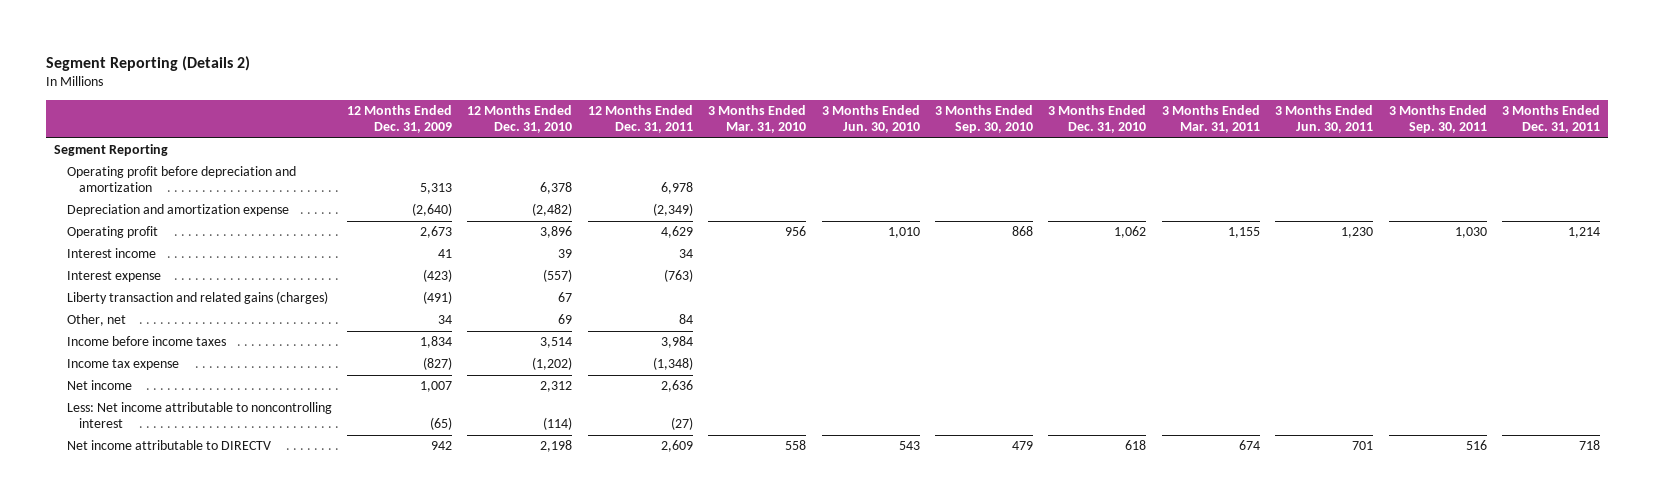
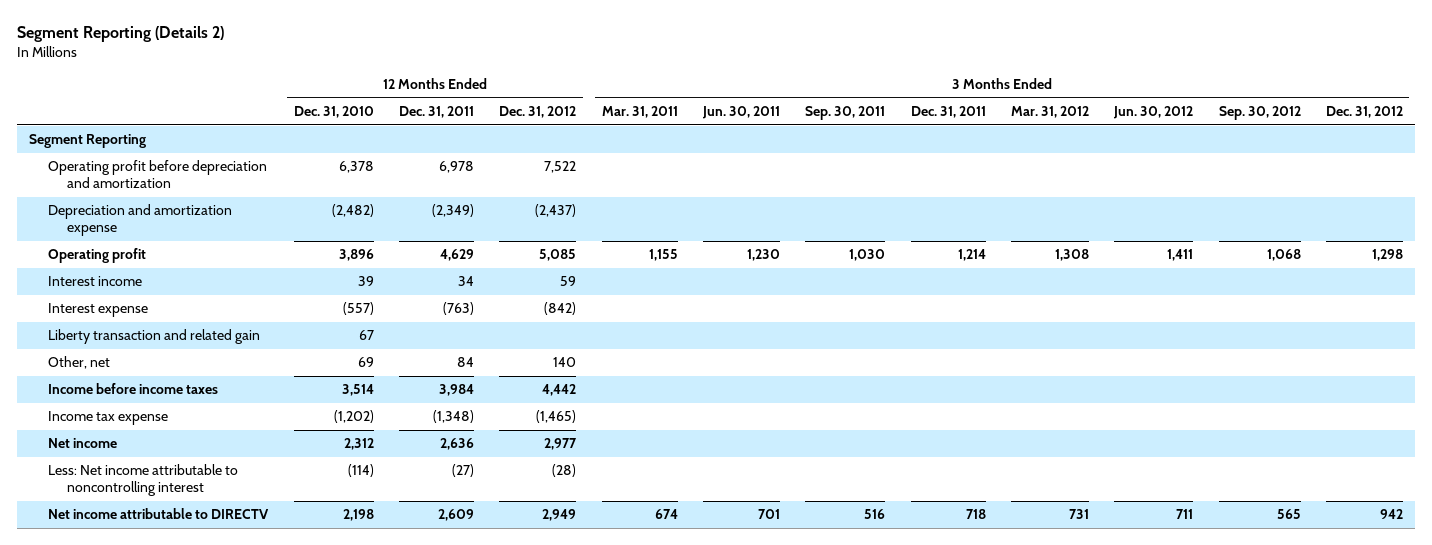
[346,105,452,134] 12 Months Ended Dec. 31, 2009 -> none
[708,105,807,134] 3 Months Ended Mar. 31, 2010 -> none
[821,105,920,134] 3 Months Ended Jun. 30, 2010 -> none
[935,105,1034,134] 3 Months Ended Sep. 30, 2010 -> none
[1048,105,1147,134] 3 Months Ended Dec. 31, 2010 -> none
none -> [499,105,577,118] Dec. 31, 2012
none -> [1010,105,1089,118] Mar. 31, 2012
none -> [1113,105,1194,119] Jun. 30, 2012
none -> [1218,105,1301,120] Sep. 30, 2012
none -> [1325,105,1403,118] Dec. 31, 2012
[66,291,328,305] Liberty transaction and related gains (charges) -> [48,329,261,345] Liberty transaction and related gain

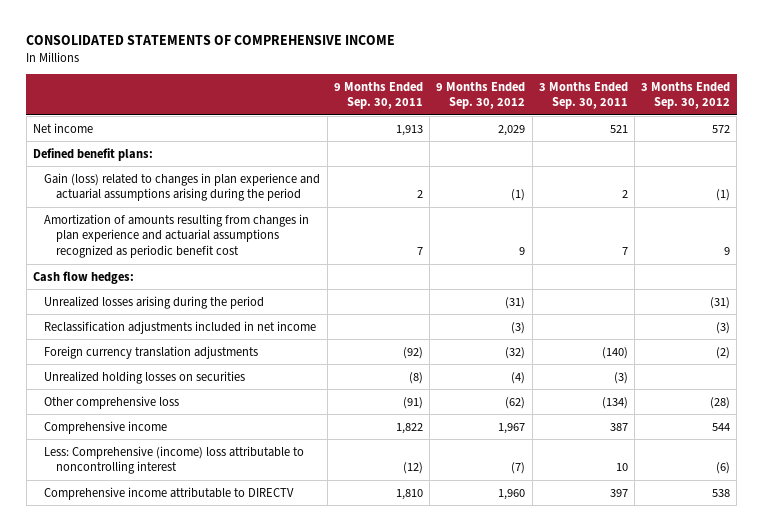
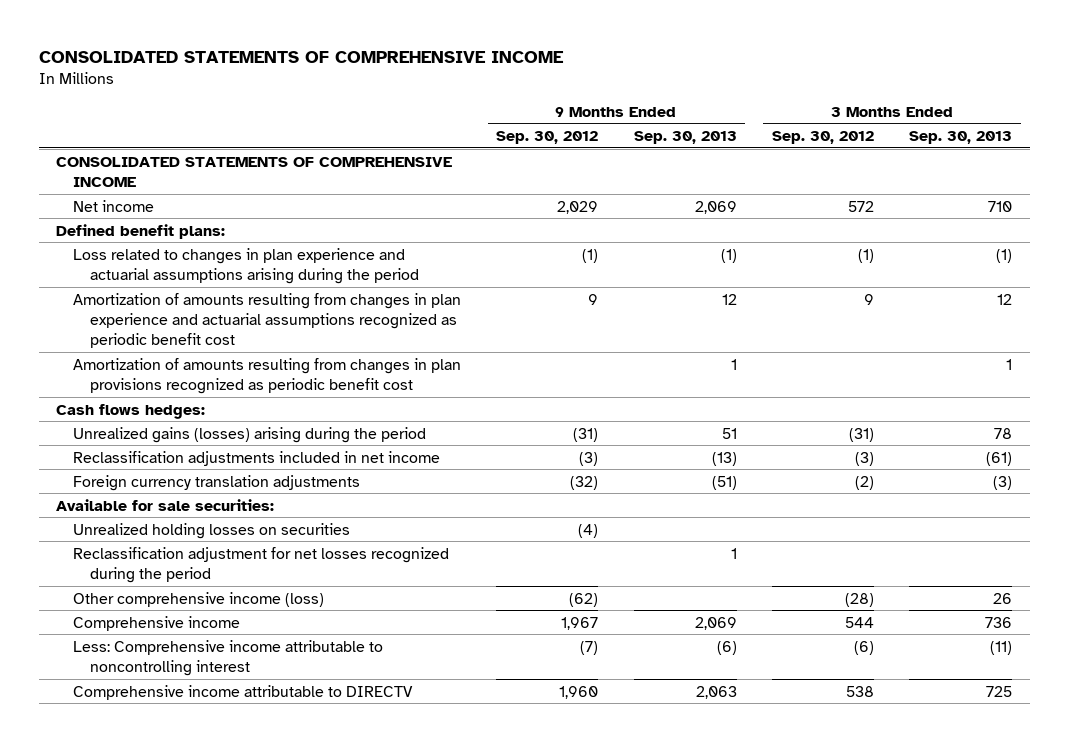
[333,81,423,110] 9 Months Ended Sep. 30, 2011 -> none
[538,81,628,110] 3 Months Ended Sep. 30, 2011 -> none
none -> [633,131,737,145] Sep. 30, 2013
none -> [909,131,1013,145] Sep. 30, 2013
none -> [56,156,453,187] CONSOLIDATED STATEMENTS OF COMPREHENSIVE INCOME
[44,172,321,202] Gain (loss) related to changes in plan experience and actuarial assumptions arising during the period -> [73,247,419,284] Loss related to changes in plan experience and actuarial assumptions arising during the period
none -> [73,357,462,394] Amortization of amounts resulting from changes in plan provisions recognized as periodic benefit cost
[32,270,134,284] Cash flow hedges: -> [56,403,206,419] Cash flows hedges:
[44,295,265,309] Unrealized losses arising during the period -> [73,426,427,443] Unrealized gains (losses) arising during the period
none -> [56,498,275,511] Available for sale securities:
none -> [73,546,450,583] Reclassification adjustment for net losses recognized during the period
[44,395,180,409] Other comprehensive loss -> [73,591,325,607] Other comprehensive income (loss)
[44,445,305,475] Less: Comprehensive (income) loss attributable to noncontrolling interest -> [73,639,384,676] Less: Comprehensive income attributable to noncontrolling interest

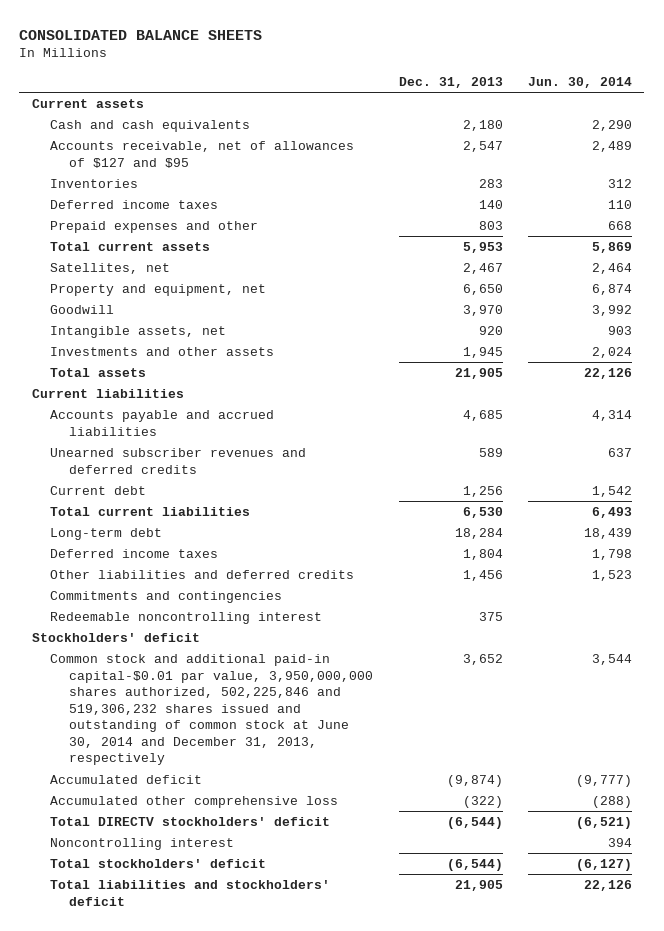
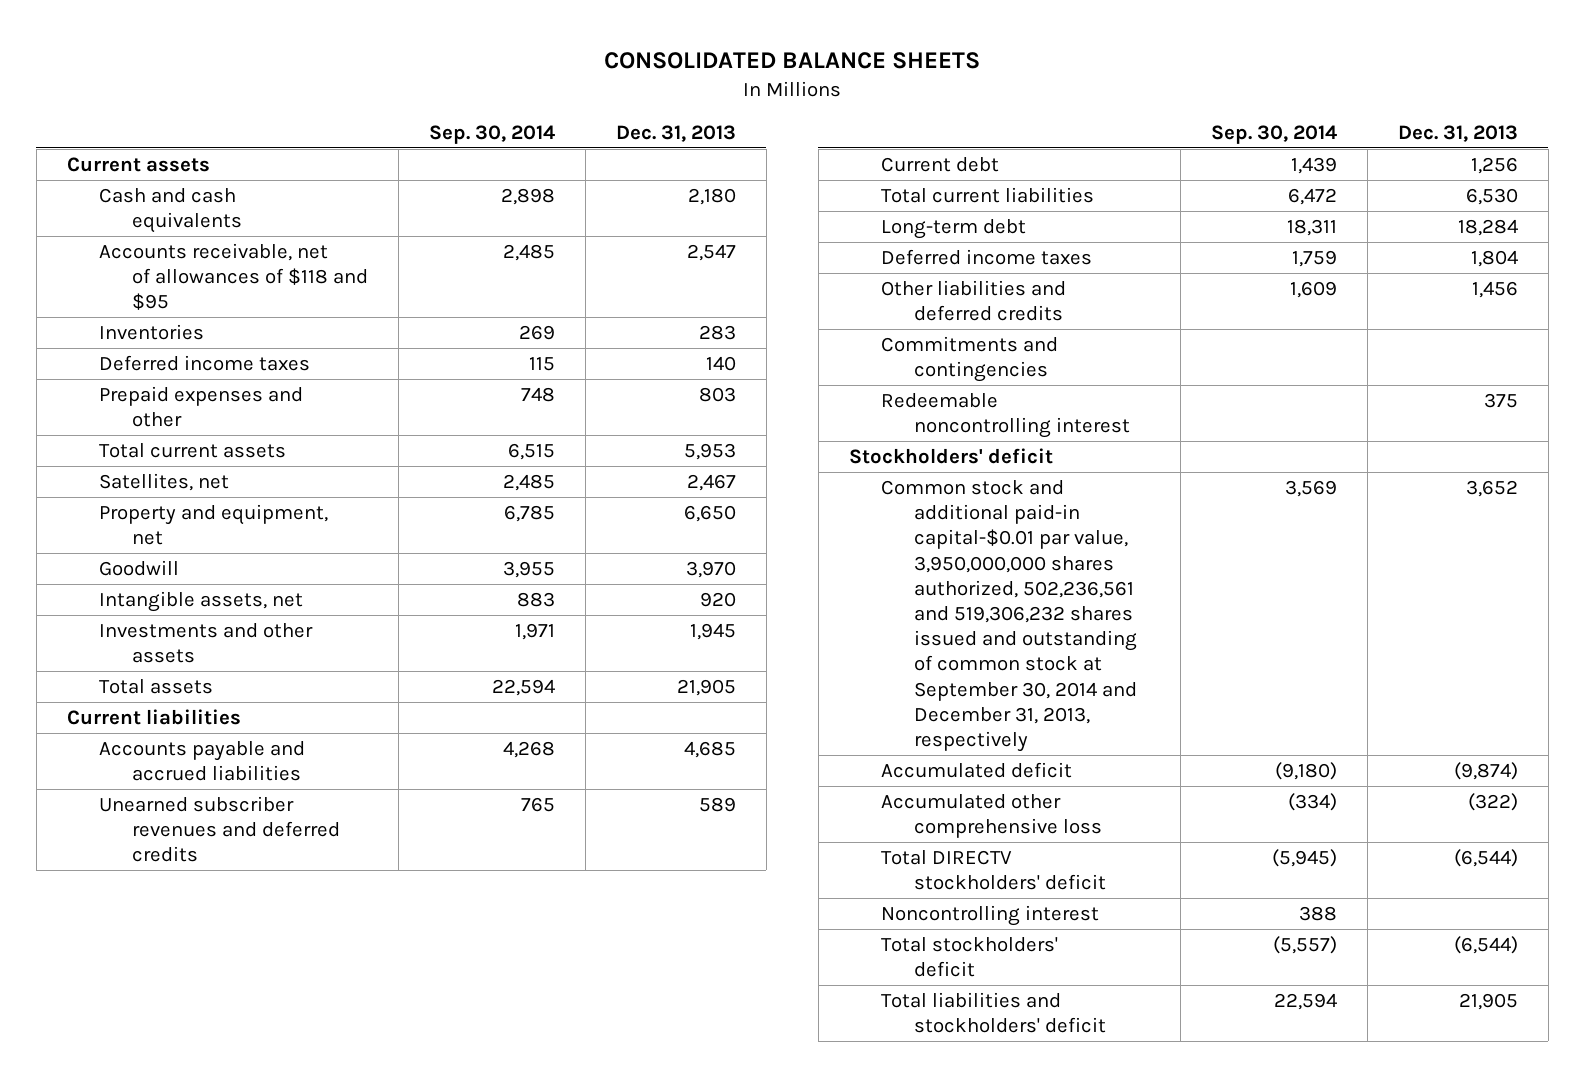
[527,76,632,88] Jun. 30, 2014 -> none
none -> [428,124,555,144] Sep. 30, 2014
[50,141,355,168] Accounts receivable, net of allowances of $127 and $95 -> [99,242,368,311] Accounts receivable, net of allowances of $118 and $95
[50,654,374,766] Common stock and additional paid-in capital-$0.01 par value, 3,950,000,000 shares authorized, 502,225,846 and 519,306,232 shares issued and outstanding of common stock at June 30, 2014 and December 31, 2013, respectively -> [881,479,1137,753] Common stock and additional paid-in capital-$0.01 par value, 3,950,000,000 shares authorized, 502,236,561 and 519,306,232 shares issued and outstanding of common stock at September 30, 2014 and December 31, 2013, respectively

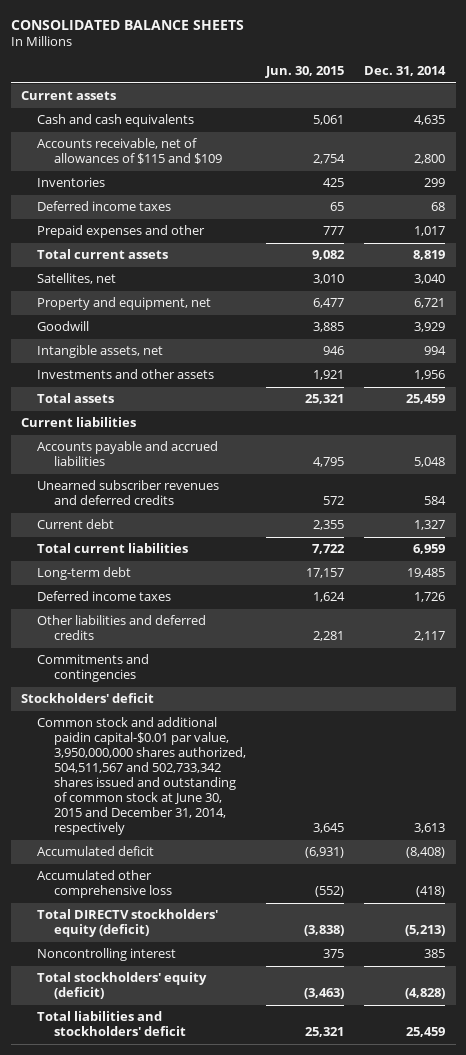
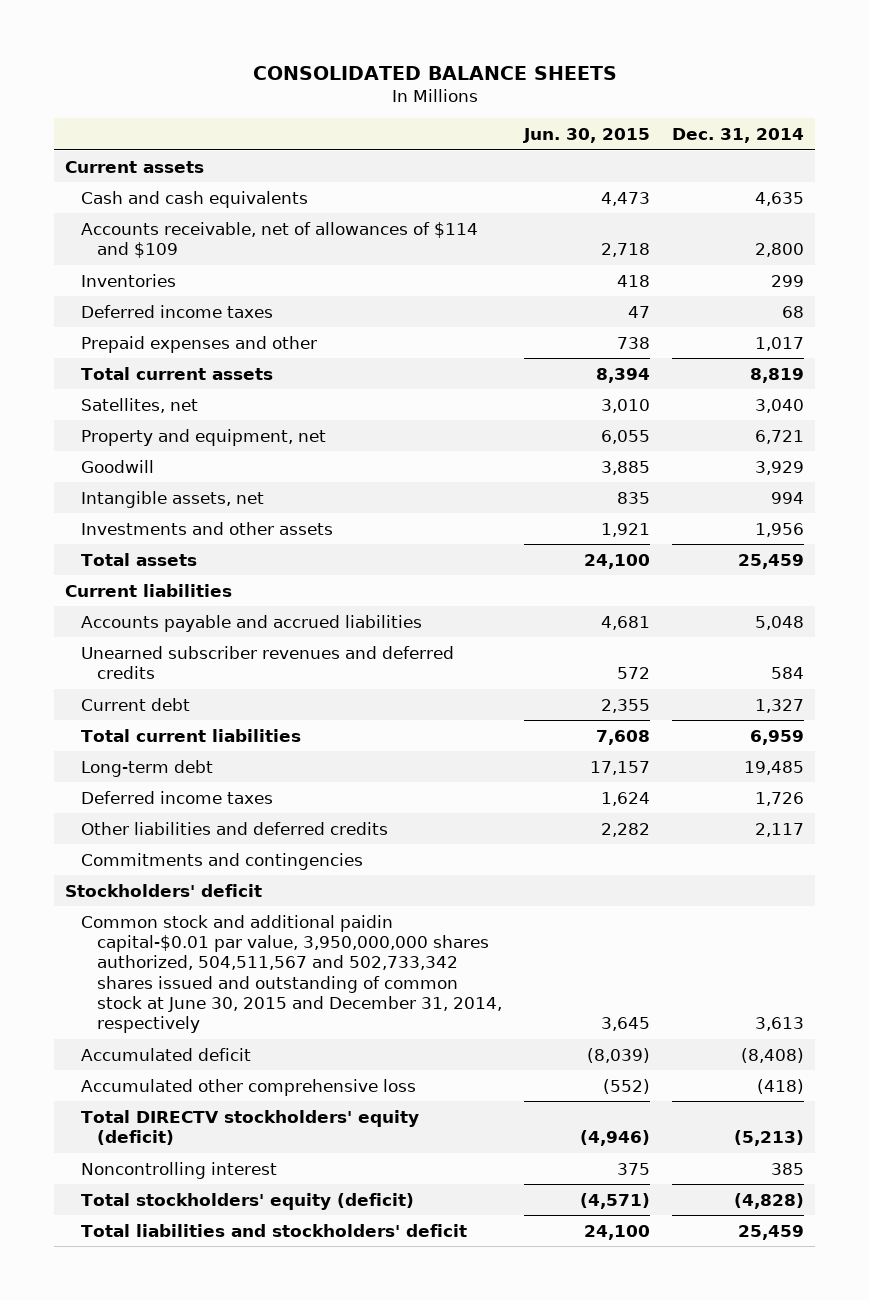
[313,115,345,126] 5,061 -> [600,191,650,206] 4,473
[37,138,223,165] Accounts receivable, net of allowances of $115 and $109 -> [80,221,478,259] Accounts receivable, net of allowances of $114 and $109
[313,154,346,165] 2,754 -> [600,243,650,258] 2,718
[323,178,345,188] 425 -> [616,274,650,287] 418
[330,202,345,212] 65 -> [627,305,650,318] 47
[323,226,345,236] 777 -> [616,336,650,349] 738
[312,250,346,261] 9,082 -> [595,367,650,383] 8,394
[313,298,345,309] 6,477 -> [600,429,650,444] 6,055
[323,346,345,356] 946 -> [616,491,650,504] 835
[305,394,345,405] 25,321 -> [583,553,650,569] 24,100
[313,457,345,468] 4,795 -> [600,615,650,630] 4,681
[312,544,346,555] 7,722 -> [595,729,650,745] 7,608
[313,631,345,642] 2,281 -> [600,822,650,837] 2,282
[305,847,345,859] (6,931) -> [586,1047,650,1063] (8,039)
[304,925,345,937] (3,838) -> [579,1130,650,1147] (4,946)
[304,988,345,1000] (3,463) -> [579,1192,650,1209] (4,571)
[305,1027,345,1038] 25,321 -> [583,1224,650,1240] 24,100

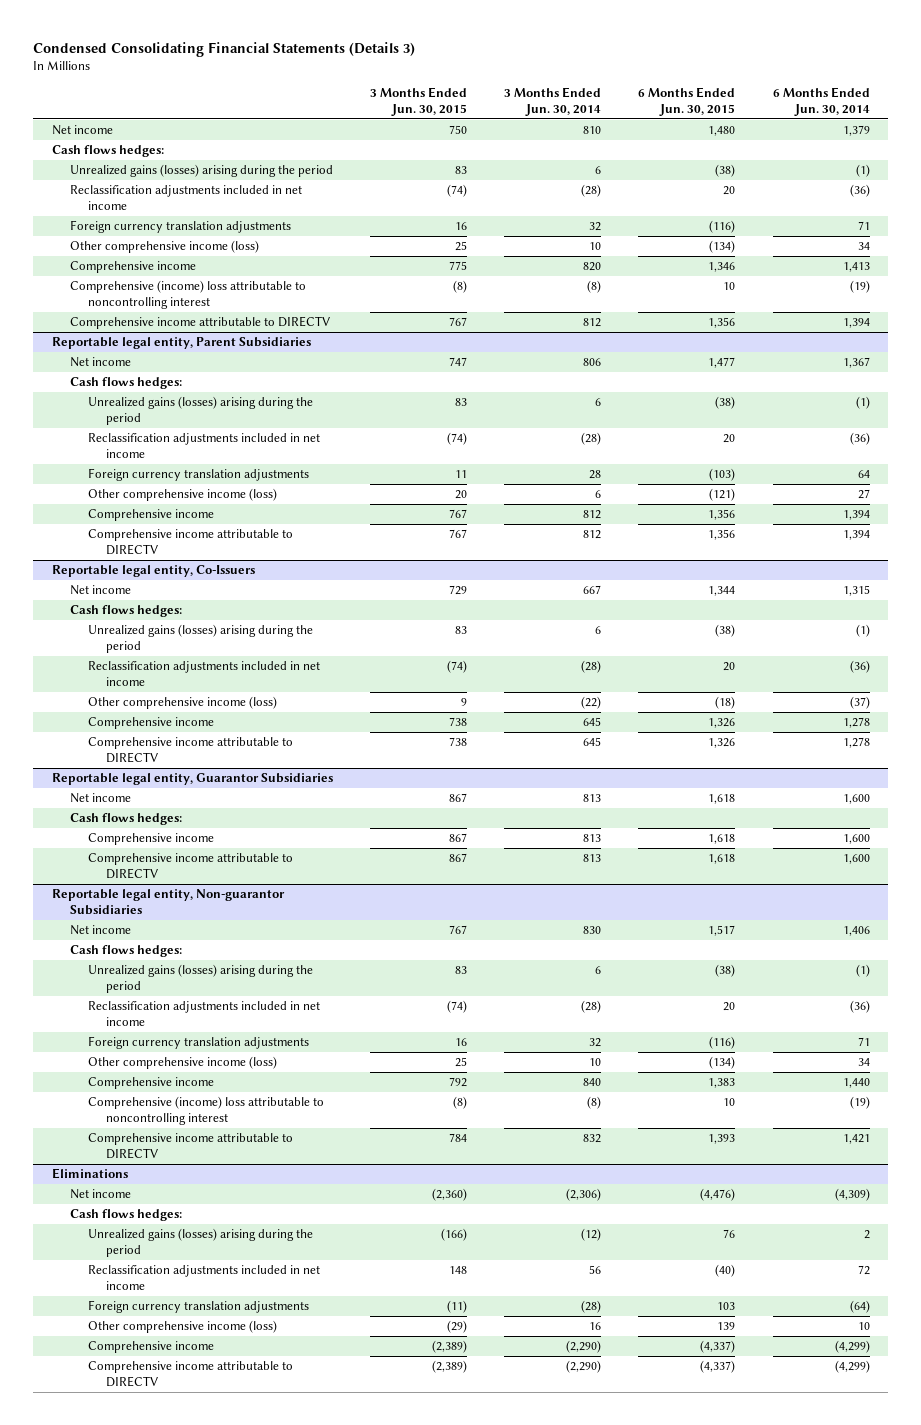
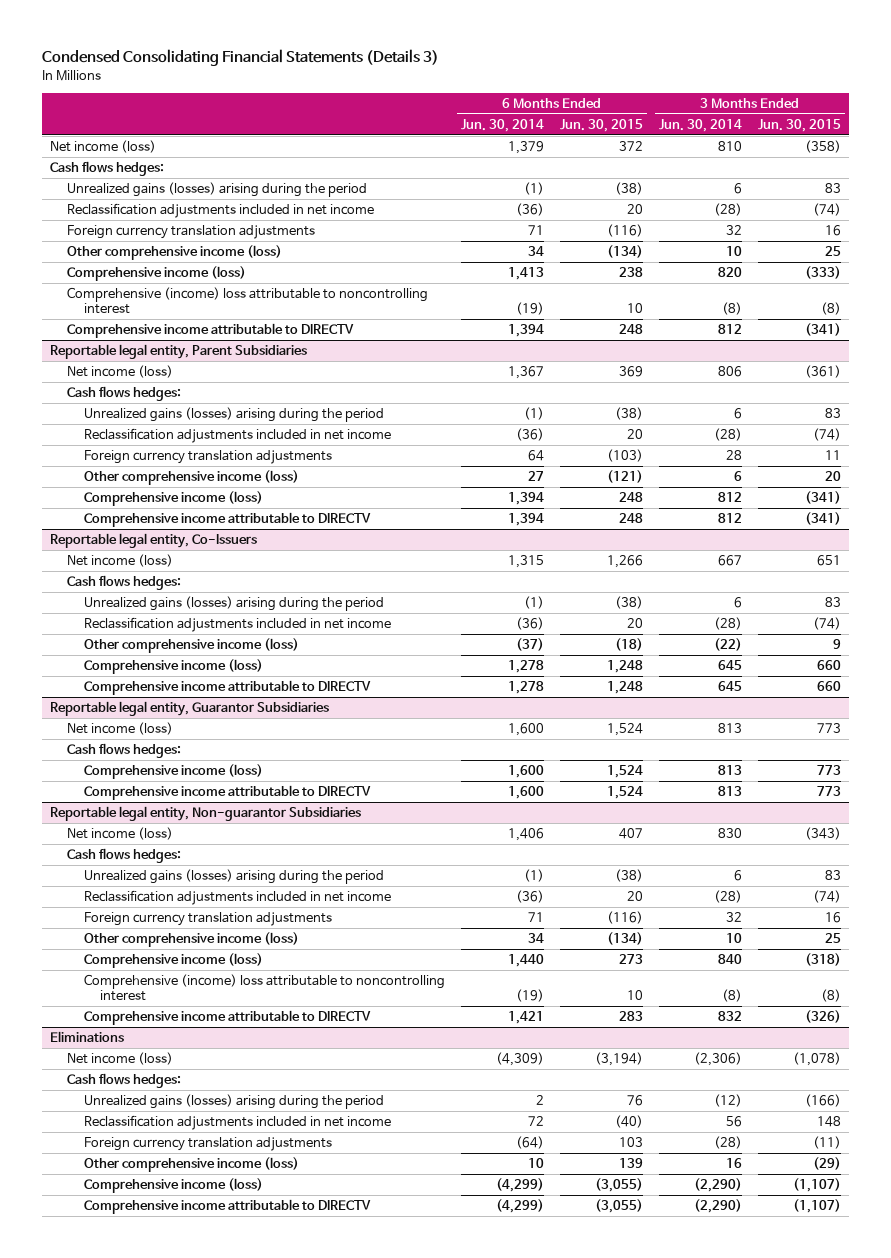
[51,125,113,136] Net income -> [49,140,156,154] Net income (loss)
[448,125,467,135] 750 -> [804,140,841,154] (358)
[708,126,736,137] 1,480 -> [618,141,643,152] 372
[69,261,196,274] Comprehensive income -> [66,266,246,282] Comprehensive income (loss)
[448,261,467,271] 775 -> [804,266,841,280] (333)
[708,262,736,273] 1,346 -> [618,267,643,278] 238
[448,317,467,327] 767 -> [804,323,841,337] (341)
[708,317,736,329] 1,356 -> [618,324,643,335] 248
[69,357,131,368] Net income -> [66,365,173,379] Net income (loss)
[448,357,467,367] 747 -> [804,365,841,379] (361)
[708,357,736,369] 1,477 -> [618,366,643,378] 369
[87,509,214,522] Comprehensive income -> [83,491,263,507] Comprehensive income (loss)
[448,509,467,519] 767 -> [804,491,841,505] (341)
[708,509,736,521] 1,356 -> [618,492,643,503] 248
[448,529,467,539] 767 -> [804,512,841,526] (341)
[708,529,736,541] 1,356 -> [618,513,643,524] 248
[69,585,131,596] Net income -> [66,554,173,568] Net income (loss)
[448,585,467,596] 729 -> [816,555,841,567] 651
[708,586,736,597] 1,344 -> [606,555,643,569] 1,266
[87,717,214,730] Comprehensive income -> [83,659,263,675] Comprehensive income (loss)
[448,717,467,727] 738 -> [816,660,841,671] 660
[708,718,736,729] 1,326 -> [606,660,643,674] 1,248
[448,737,467,747] 738 -> [816,681,841,692] 660
[708,738,736,749] 1,326 -> [606,681,643,695] 1,248
[69,793,131,804] Net income -> [66,722,173,736] Net income (loss)
[448,793,467,803] 867 -> [816,723,841,734] 773
[708,794,736,805] 1,618 -> [606,723,643,737] 1,524
[87,833,214,846] Comprehensive income -> [83,764,263,780] Comprehensive income (loss)
[448,833,467,843] 867 -> [816,765,841,776] 773
[708,834,736,845] 1,618 -> [606,765,643,779] 1,524
[448,853,467,863] 867 -> [816,786,841,797] 773
[708,854,736,865] 1,618 -> [606,786,643,800] 1,524
[69,925,131,936] Net income -> [66,827,173,841] Net income (loss)
[448,925,467,935] 767 -> [804,827,841,841] (343)
[708,925,736,937] 1,517 -> [618,828,643,840] 407
[87,1077,214,1090] Comprehensive income -> [83,953,263,969] Comprehensive income (loss)
[448,1077,467,1088] 792 -> [804,953,841,967] (318)
[708,1078,736,1089] 1,383 -> [618,954,643,965] 273
[448,1133,467,1143] 784 -> [804,1010,841,1024] (326)
[708,1134,736,1145] 1,393 -> [618,1011,643,1022] 283
[69,1189,131,1200] Net income -> [66,1052,173,1066] Net income (loss)
[431,1188,467,1202] (2,360) -> [792,1052,841,1067] (1,078)
[700,1188,736,1202] (4,476) -> [594,1052,643,1067] (3,194)
[87,1341,214,1354] Comprehensive income -> [83,1178,263,1194] Comprehensive income (loss)
[431,1340,467,1354] (2,389) -> [792,1178,841,1193] (1,107)
[700,1340,736,1354] (4,337) -> [594,1178,643,1193] (3,055)
[431,1360,467,1374] (2,389) -> [792,1199,841,1214] (1,107)
[700,1360,736,1374] (4,337) -> [594,1199,643,1214] (3,055)

